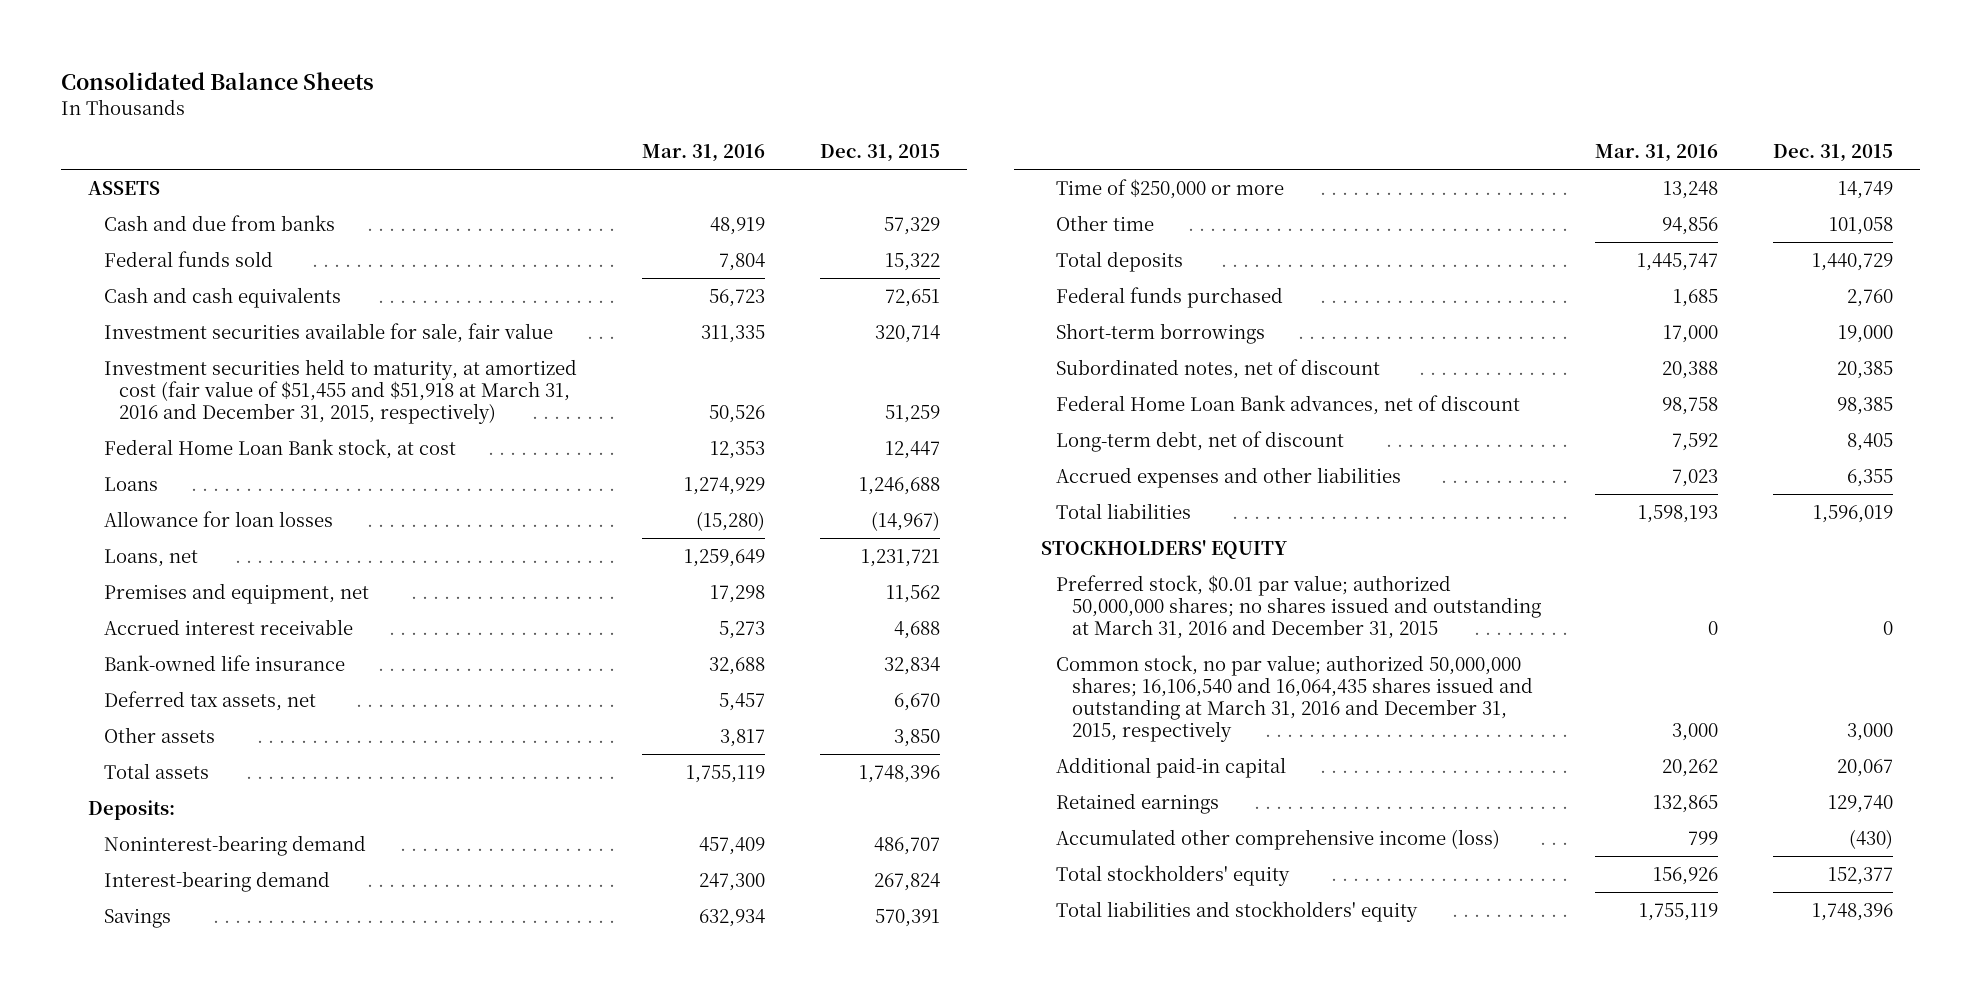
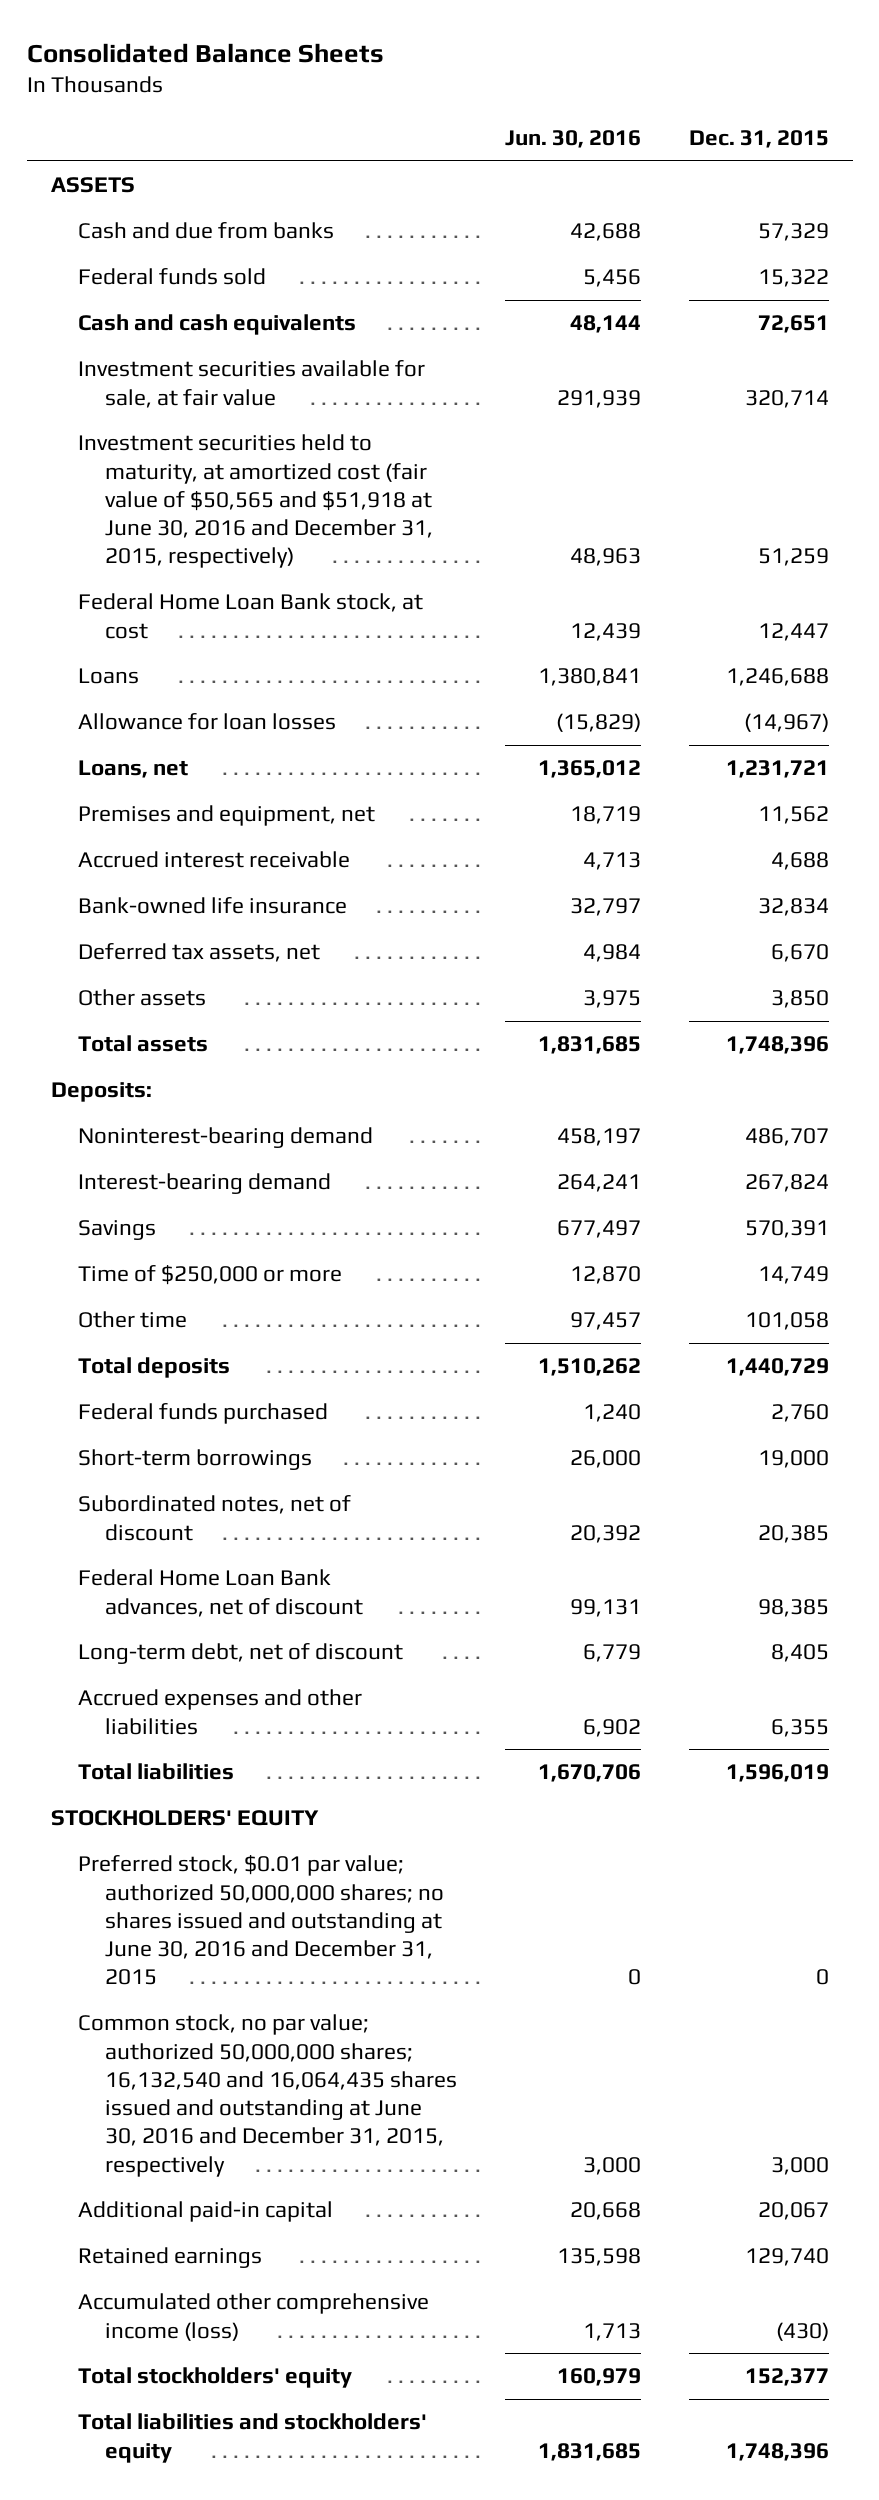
[642,144,766,163] Mar. 31, 2016 -> none
none -> [504,130,641,149] Jun. 30, 2016
[103,322,553,343] Investment securities available for sale, fair value -> [77,360,425,408] Investment securities available for sale, at fair value
[103,358,577,425] Investment securities held to maturity, at amortized cost (fair value of $51,455 and $51,918 at March 31, 2016 and December 31, 2015, respectively) -> [77,434,433,569] Investment securities held to maturity, at amortized cost (fair value of $50,565 and $51,918 at June 30, 2016 and December 31, 2015, respectively)
[1056,574,1541,640] Preferred stock, $0.01 par value; authorized 50,000,000 shares; no shares issued and outstanding at March 31, 2016 and December 31, 2015 -> [77,1855,444,1986] Preferred stock, $0.01 par value; authorized 50,000,000 shares; no shares issued and outstanding at June 30, 2016 and December 31, 2015
[1056,654,1533,743] Common stock, no par value; authorized 50,000,000 shares; 16,106,540 and 16,064,435 shares issued and outstanding at March 31, 2016 and December 31, 2015, respectively -> [77,2014,457,2177] Common stock, no par value; authorized 50,000,000 shares; 16,132,540 and 16,064,435 shares issued and outstanding at June 30, 2016 and December 31, 2015, respectively

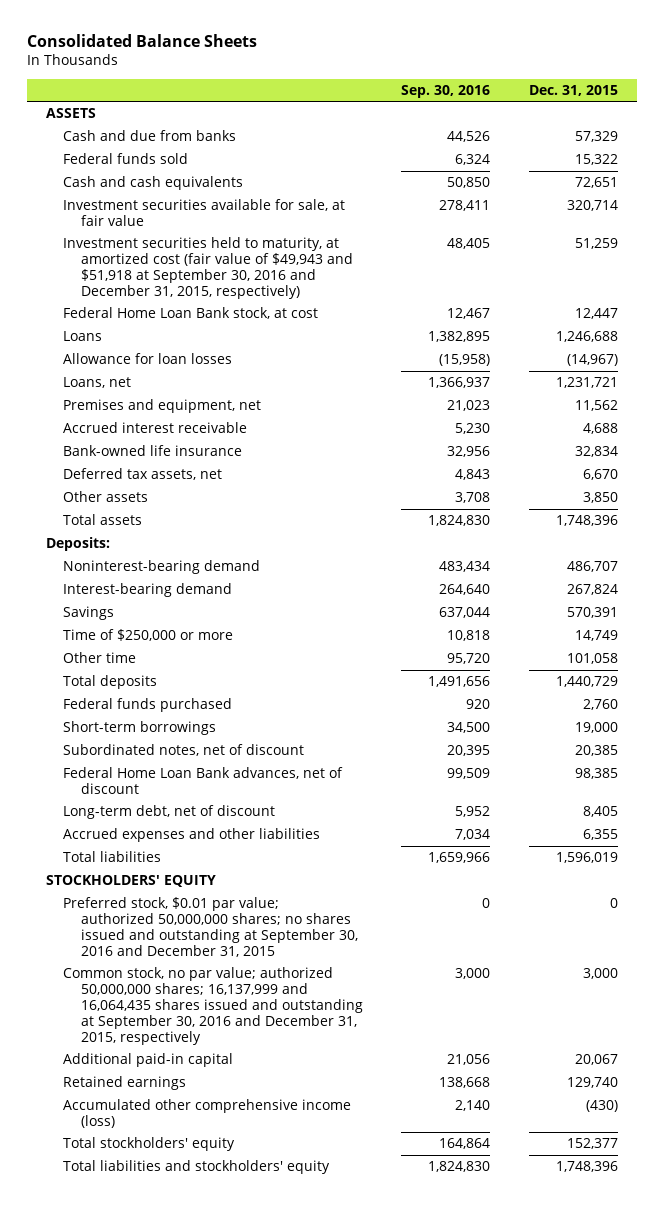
[504,130,641,149] Jun. 30, 2016 -> none
none -> [401,84,491,98] Sep. 30, 2016
[77,434,433,569] Investment securities held to maturity, at amortized cost (fair value of $50,565 and $51,918 at June 30, 2016 and December 31, 2015, respectively) -> [63,236,353,299] Investment securities held to maturity, at amortized cost (fair value of $49,943 and $51,918 at September 30, 2016 and December 31, 2015, respectively)
[77,1855,444,1986] Preferred stock, $0.01 par value; authorized 50,000,000 shares; no shares issued and outstanding at June 30, 2016 and December 31, 2015 -> [63,896,358,957] Preferred stock, $0.01 par value; authorized 50,000,000 shares; no shares issued and outstanding at September 30, 2016 and December 31, 2015
[77,2014,457,2177] Common stock, no par value; authorized 50,000,000 shares; 16,132,540 and 16,064,435 shares issued and outstanding at June 30, 2016 and December 31, 2015, respectively -> [63,966,363,1045] Common stock, no par value; authorized 50,000,000 shares; 16,137,999 and 16,064,435 shares issued and outstanding at September 30, 2016 and December 31, 2015, respectively

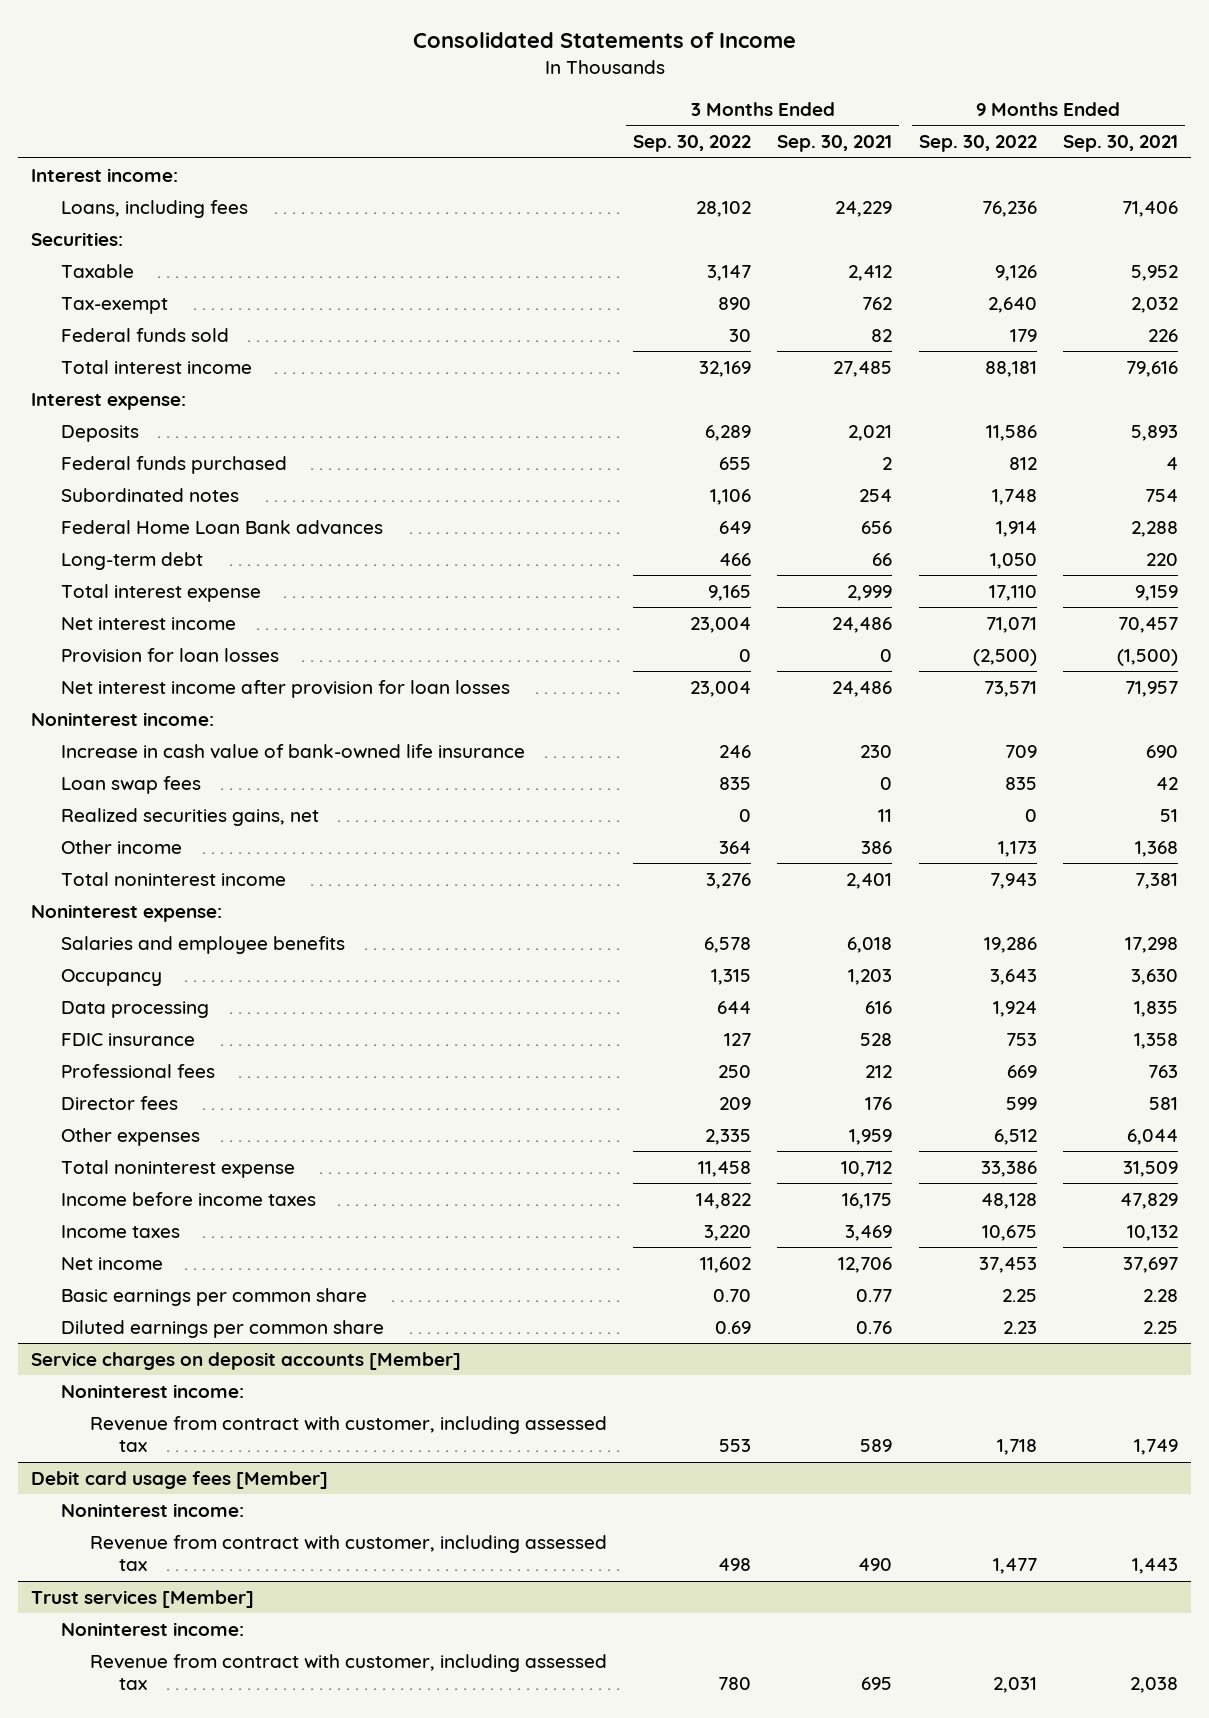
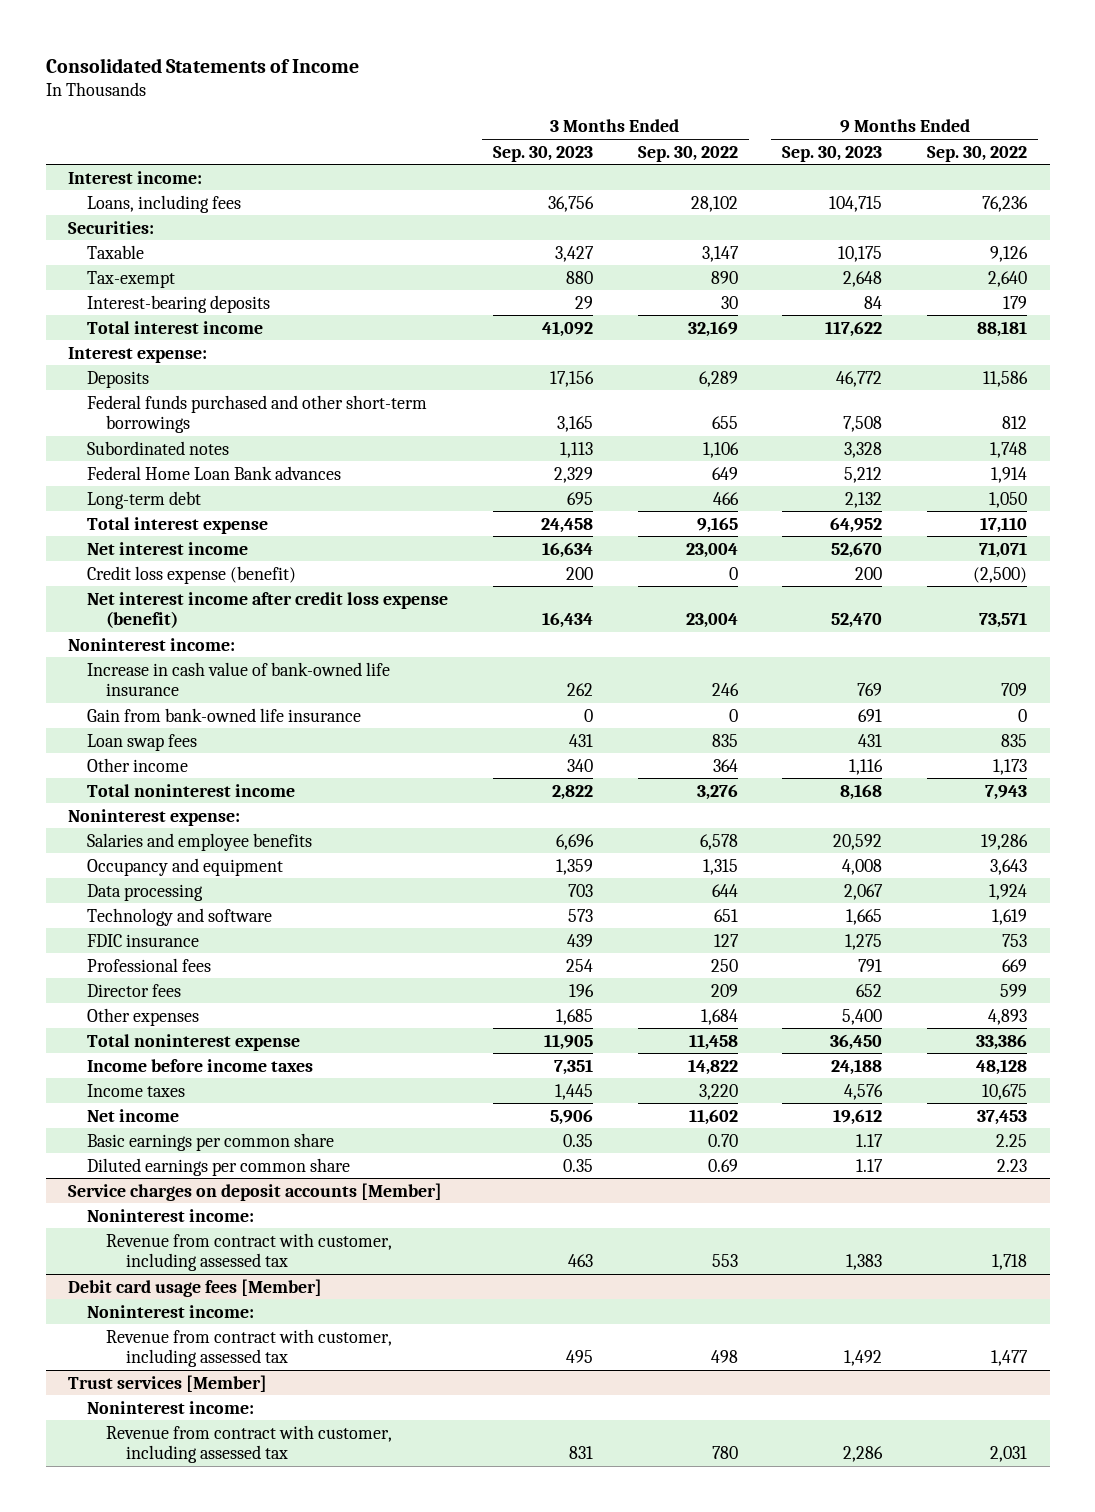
[777,135,893,153] Sep. 30, 2021 -> none
[1062,135,1178,153] Sep. 30, 2021 -> none
none -> [492,145,593,162] Sep. 30, 2023
none -> [782,145,883,162] Sep. 30, 2023
[60,327,229,342] Federal funds sold -> [87,294,271,313] Interest-bearing deposits
[60,455,287,474] Federal funds purchased -> [87,394,428,434] Federal funds purchased and other short-term borrowings
[60,647,279,663] Provision for loan losses -> [87,565,297,584] Credit loss expense (benefit)
[60,679,510,698] Net interest income after provision for loan losses -> [87,591,449,629] Net interest income after credit loss expense (benefit)
none -> [87,707,362,722] Gain from bank-owned life insurance
[60,807,319,826] Realized securities gains, net -> none
[60,968,162,986] Occupancy -> [87,857,284,876] Occupancy and equipment
none -> [87,907,273,926] Technology and software
[704,1128,751,1145] 2,335 -> [700,1008,738,1025] 1,684
[993,1128,1037,1145] 6,512 -> [988,1008,1028,1025] 4,893

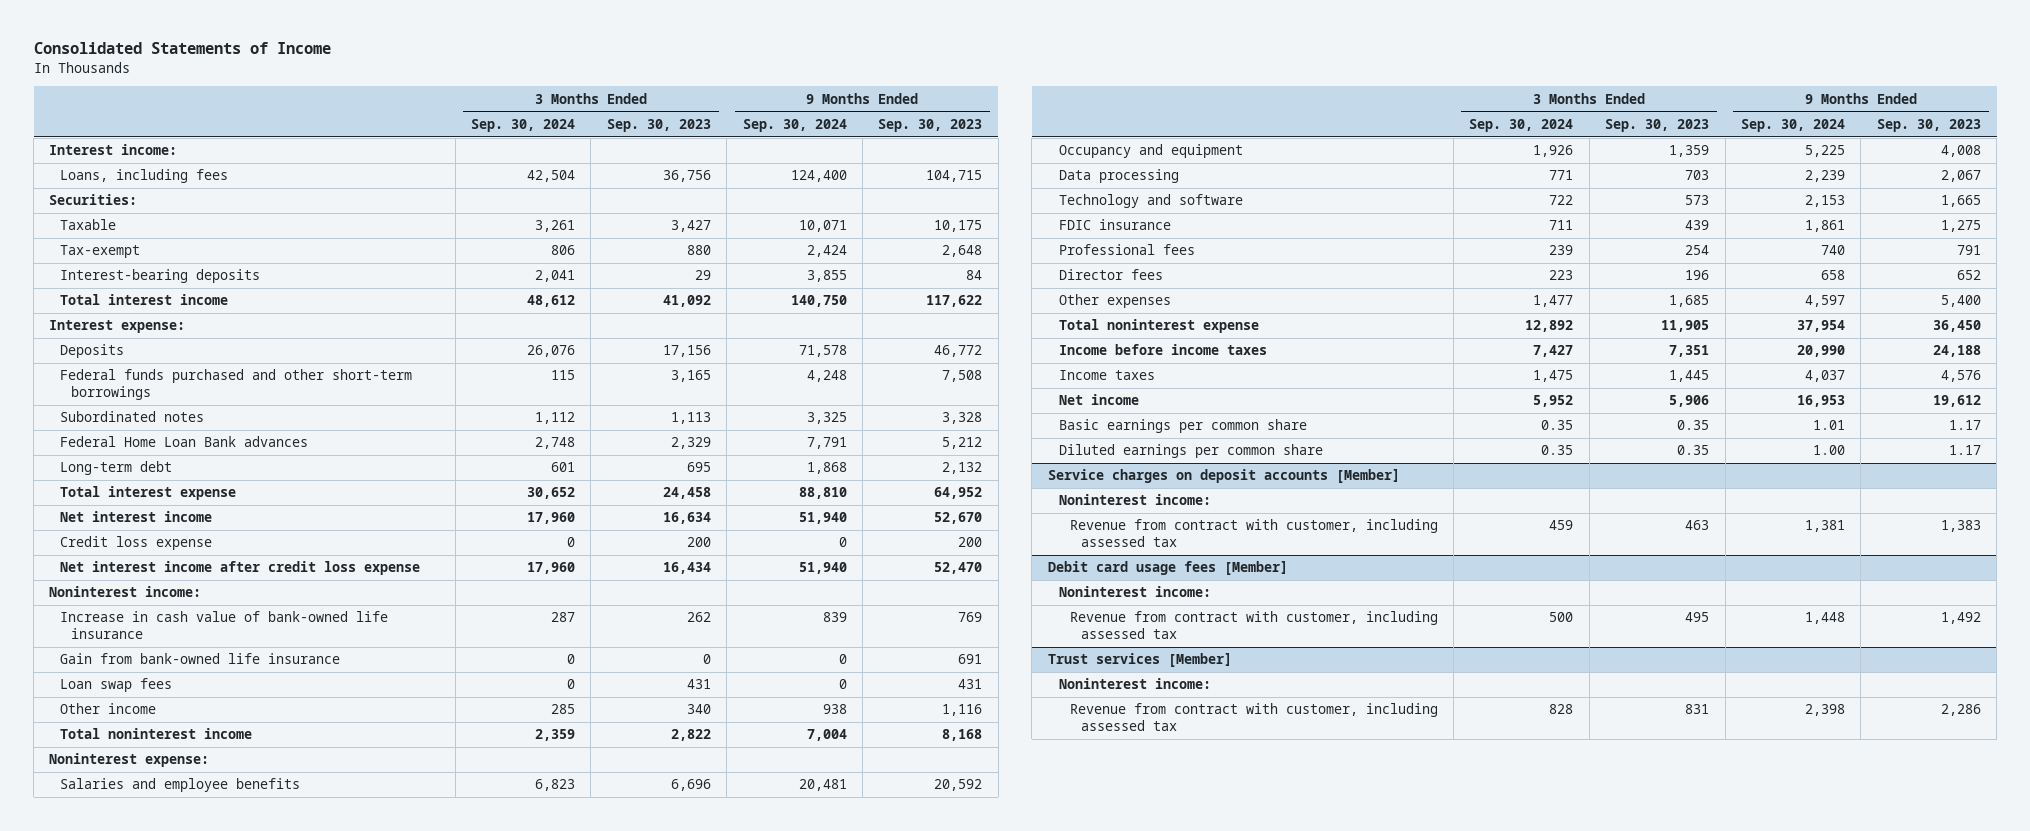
[637,145,738,162] Sep. 30, 2022 -> none
[927,145,1028,162] Sep. 30, 2022 -> none
none -> [471,118,576,132] Sep. 30, 2024
none -> [742,118,847,132] Sep. 30, 2024
[87,565,297,584] Credit loss expense (benefit) -> [60,536,213,551] Credit loss expense
[87,591,449,629] Net interest income after credit loss expense (benefit) -> [60,561,421,576] Net interest income after credit loss expense

